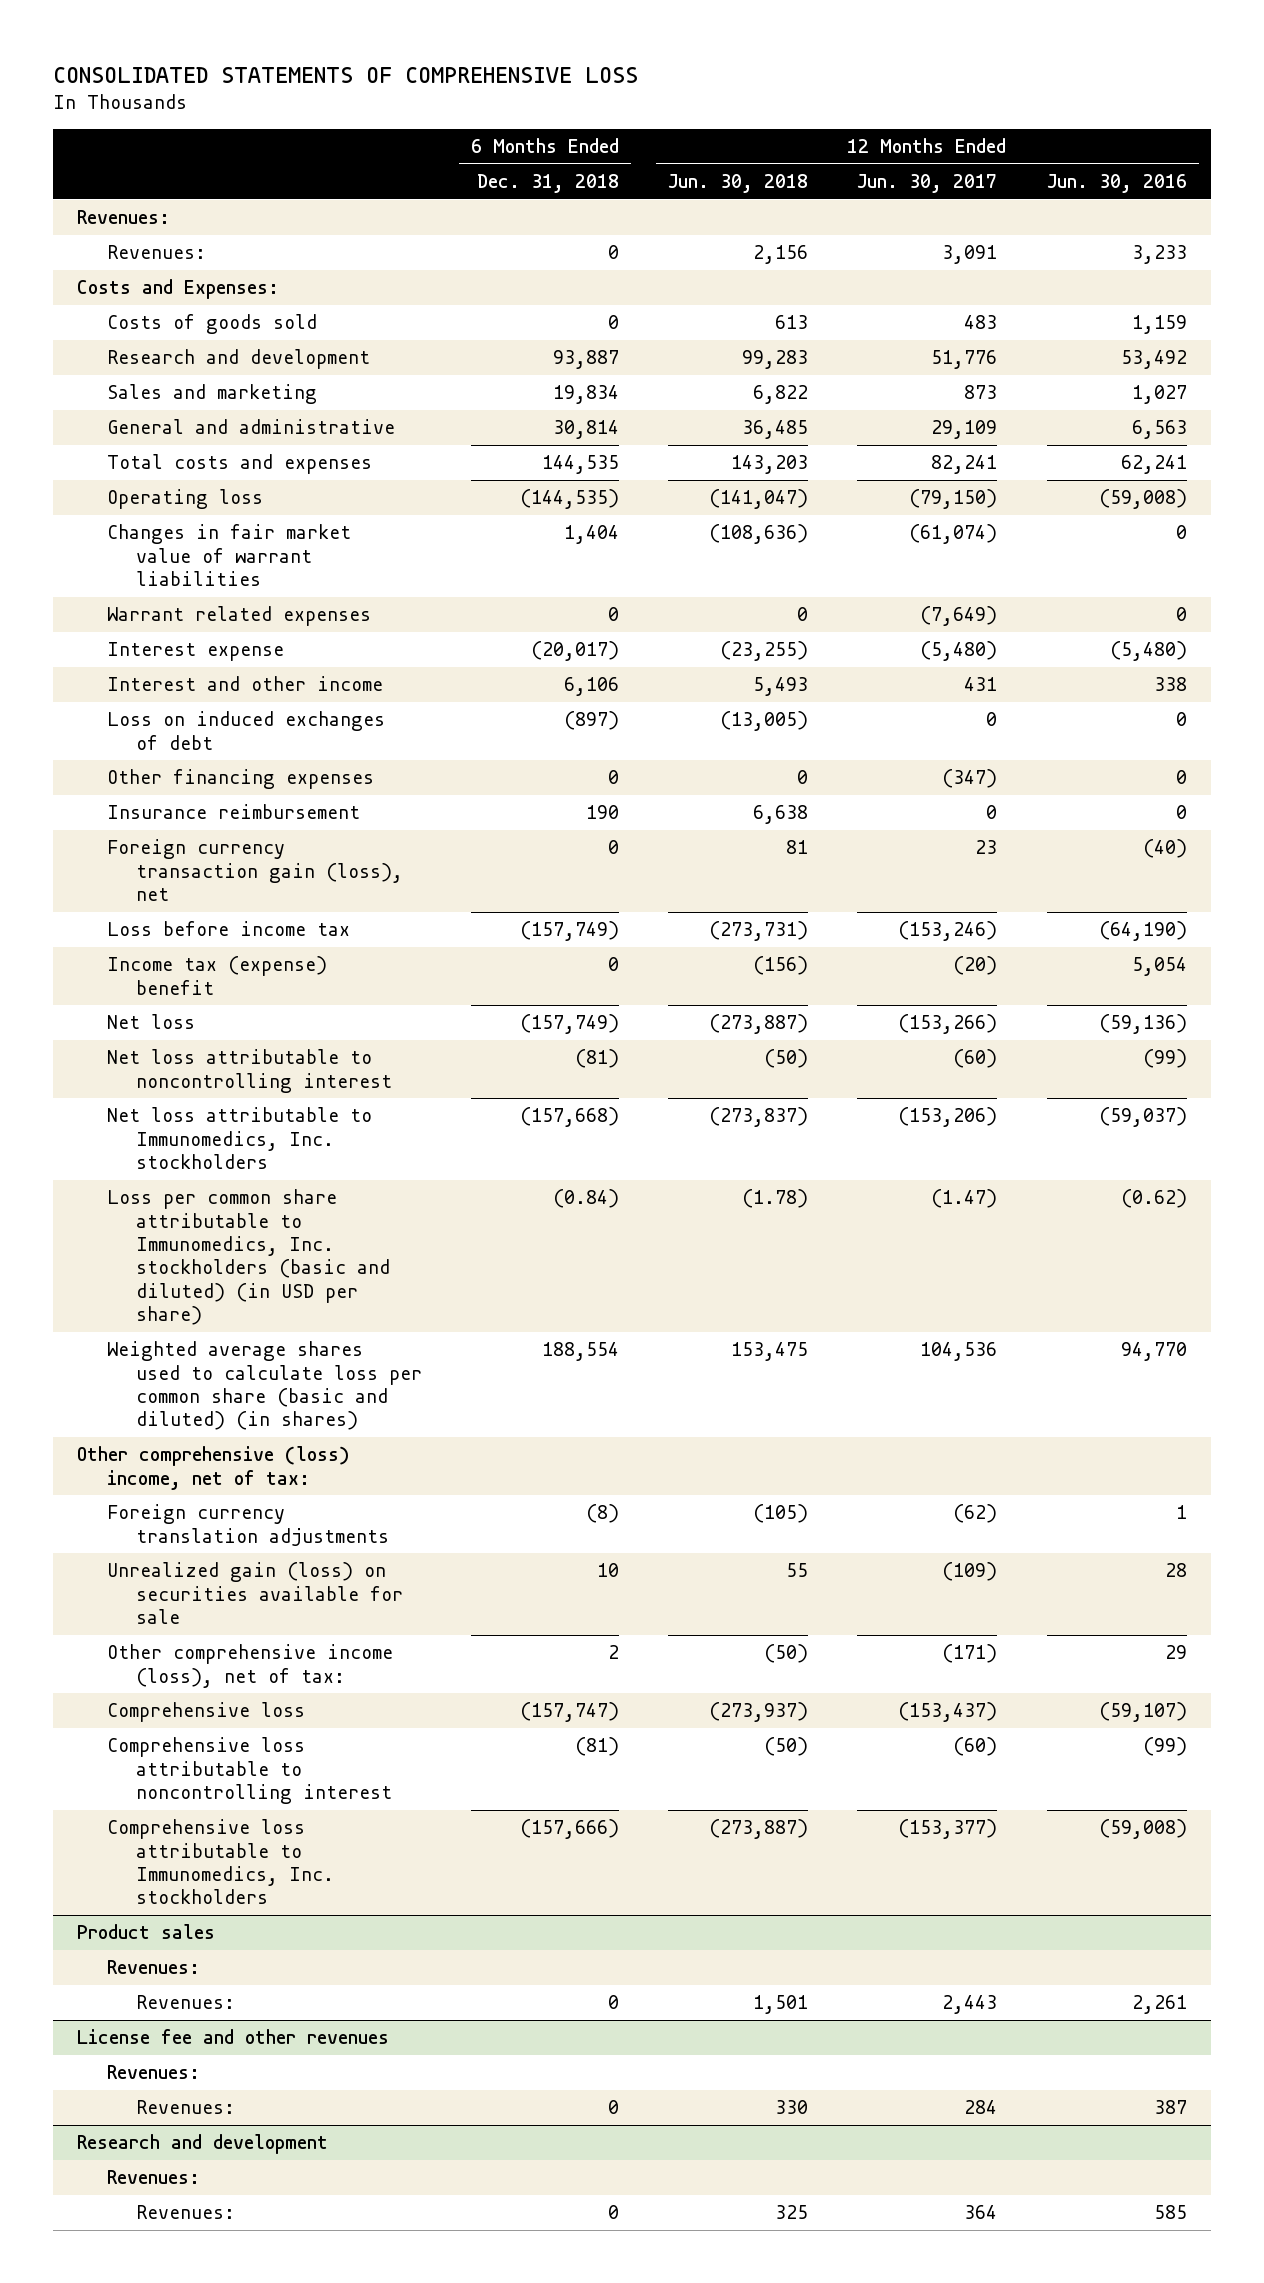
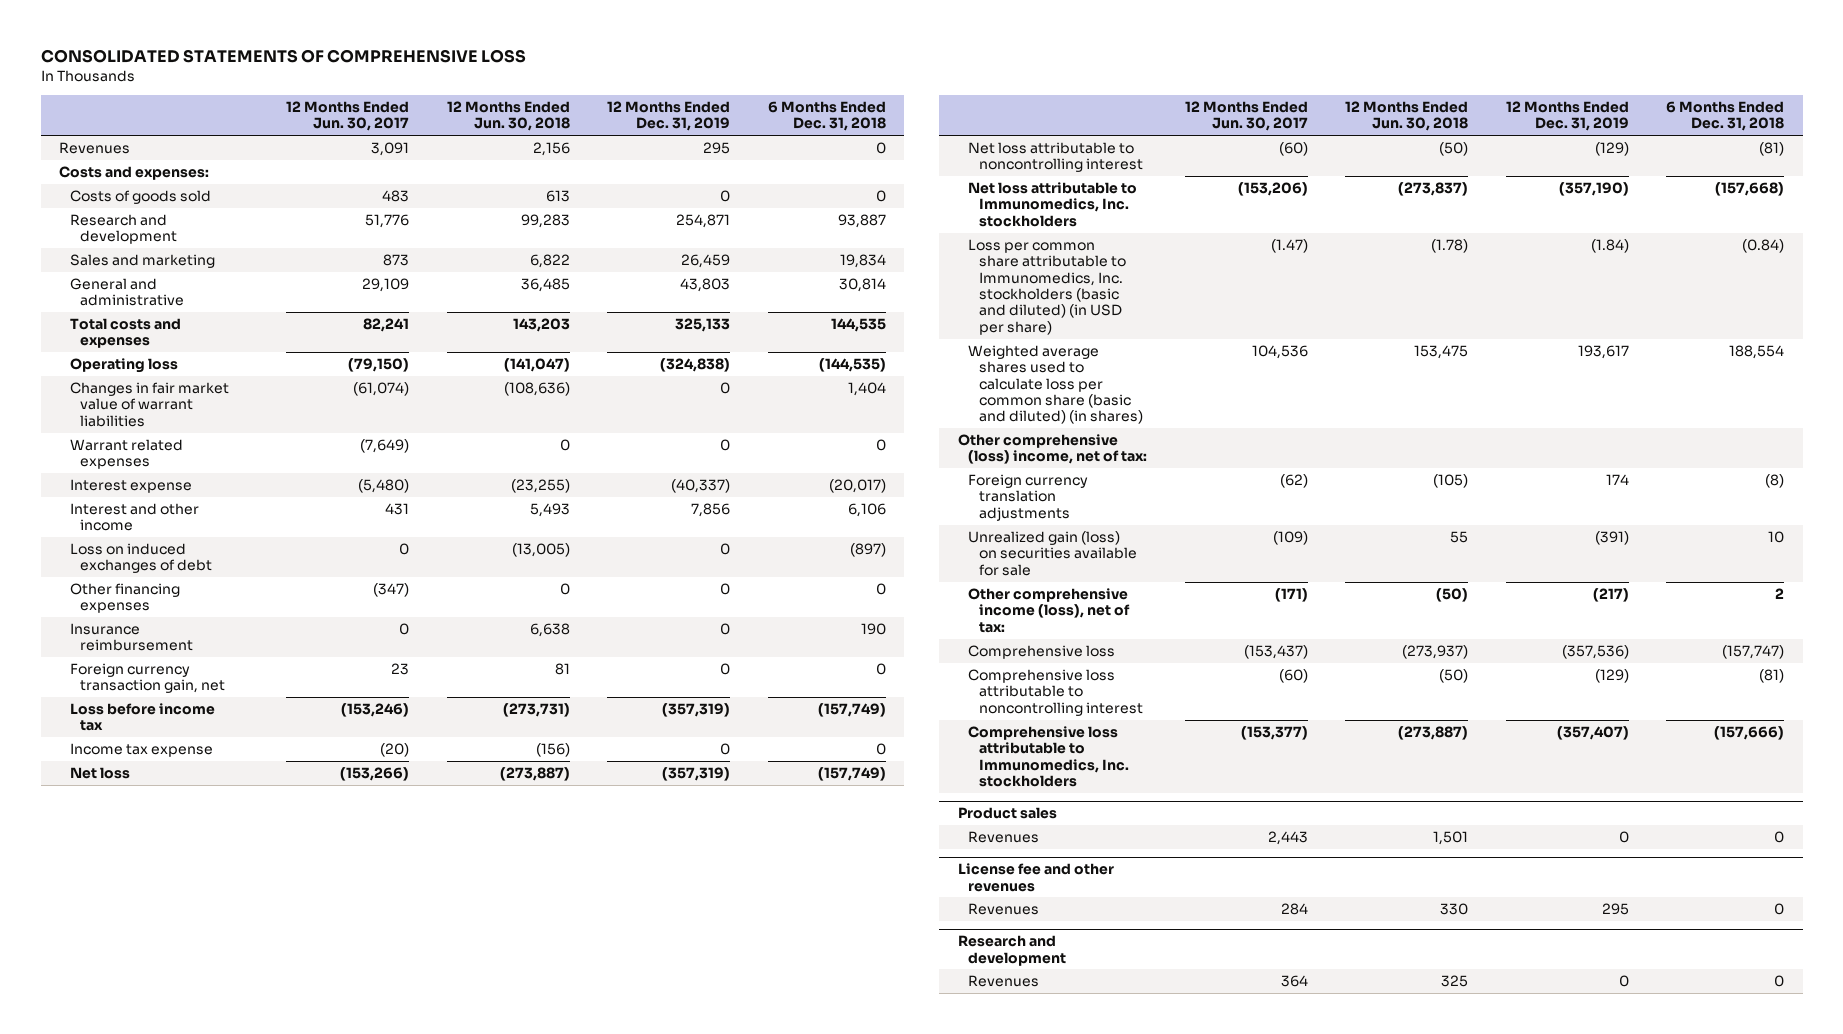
[1046,174,1187,194] Jun. 30, 2016 -> none
none -> [607,100,731,132] 12 Months Ended Dec. 31, 2019
[77,210,171,225] Revenues: -> none
[106,245,206,260] Revenues: -> [59,141,131,154] Revenues
[77,279,280,300] Costs and Expenses: -> [59,165,210,180] Costs and expenses:
[106,839,403,901] Foreign currency transaction gain (loss), net -> [69,662,226,694] Foreign currency transaction gain, net
[106,956,327,995] Income tax (expense) benefit -> [69,742,213,757] Income tax expense
[106,1960,200,1975] Revenues: -> none
[135,1995,235,2010] Revenues: -> [968,830,1040,843] Revenues
[106,2065,200,2080] Revenues: -> none
[135,2100,235,2115] Revenues: -> [968,902,1040,915] Revenues
[106,2170,200,2185] Revenues: -> none
[135,2205,235,2220] Revenues: -> [968,974,1040,987] Revenues

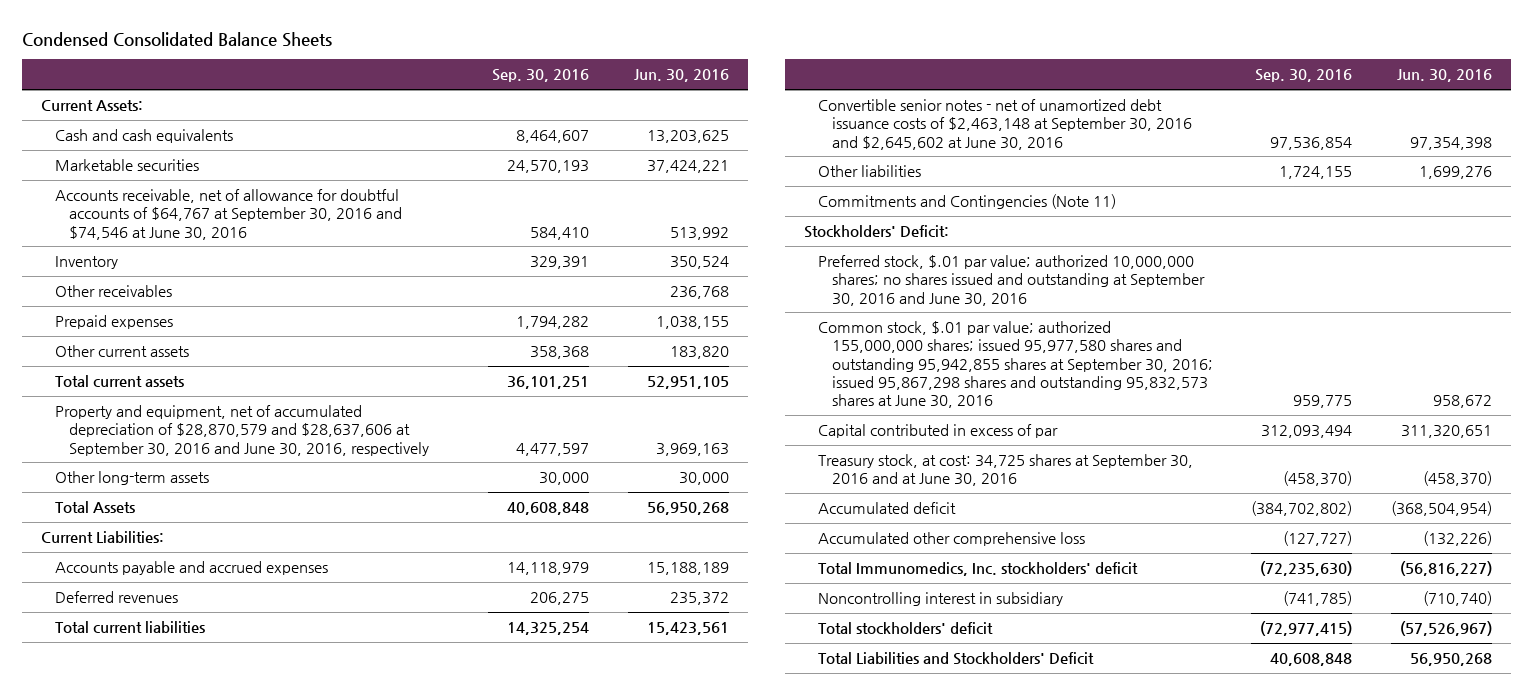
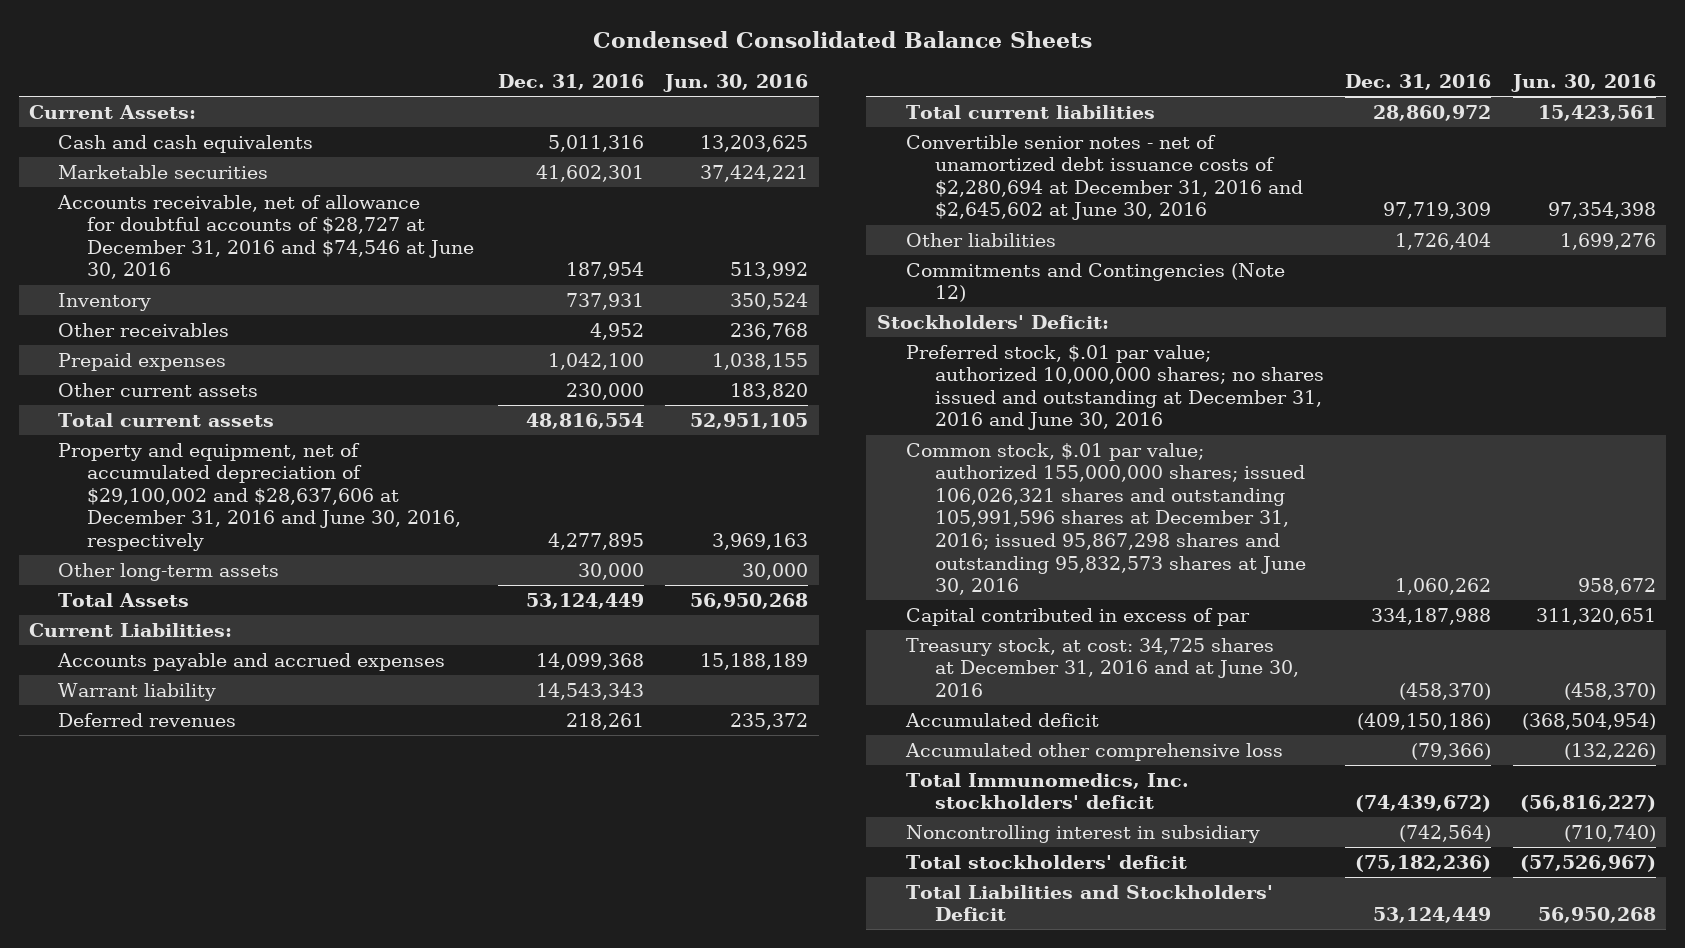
[492,69,590,83] Sep. 30, 2016 -> none
none -> [497,74,644,91] Dec. 31, 2016
[55,188,402,240] Accounts receivable, net of allowance for doubtful accounts of $64,767 at September 30, 2016 and $74,546 at June 30, 2016 -> [57,194,475,280] Accounts receivable, net of allowance for doubtful accounts of $28,727 at December 31, 2016 and $74,546 at June 30, 2016
[55,404,429,456] Property and equipment, net of accumulated depreciation of $28,870,579 and $28,637,606 at September 30, 2016 and June 30, 2016, respectively -> [58,442,462,552] Property and equipment, net of accumulated depreciation of $29,100,002 and $28,637,606 at December 31, 2016 and June 30, 2016, respectively
none -> [58,682,217,701] Warrant liability
[818,98,1192,150] Convertible senior notes - net of unamortized debt issuance costs of $2,463,148 at September 30, 2016 and $2,645,602 at June 30, 2016 -> [905,134,1303,221] Convertible senior notes - net of unamortized debt issuance costs of $2,280,694 at December 31, 2016 and $2,645,602 at June 30, 2016
[818,193,1117,209] Commitments and Contingencies (Note 11) -> [905,262,1285,303] Commitments and Contingencies (Note 12)
[818,254,1205,306] Preferred stock, $.01 par value; authorized 10,000,000 shares; no shares issued and outstanding at September 30, 2016 and June 30, 2016 -> [905,344,1324,431] Preferred stock, $.01 par value; authorized 10,000,000 shares; no shares issued and outstanding at December 31, 2016 and June 30, 2016
[818,320,1213,409] Common stock, $.01 par value; authorized 155,000,000 shares; issued 95,977,580 shares and outstanding 95,942,855 shares at September 30, 2016; issued 95,867,298 shares and outstanding 95,832,573 shares at June 30, 2016 -> [905,442,1306,596] Common stock, $.01 par value; authorized 155,000,000 shares; issued 106,026,321 shares and outstanding 105,991,596 shares at December 31, 2016; issued 95,867,298 shares and outstanding 95,832,573 shares at June 30, 2016
[818,453,1194,487] Treasury stock, at cost: 34,725 shares at September 30, 2016 and at June 30, 2016 -> [905,637,1299,697] Treasury stock, at cost: 34,725 shares at December 31, 2016 and at June 30, 2016

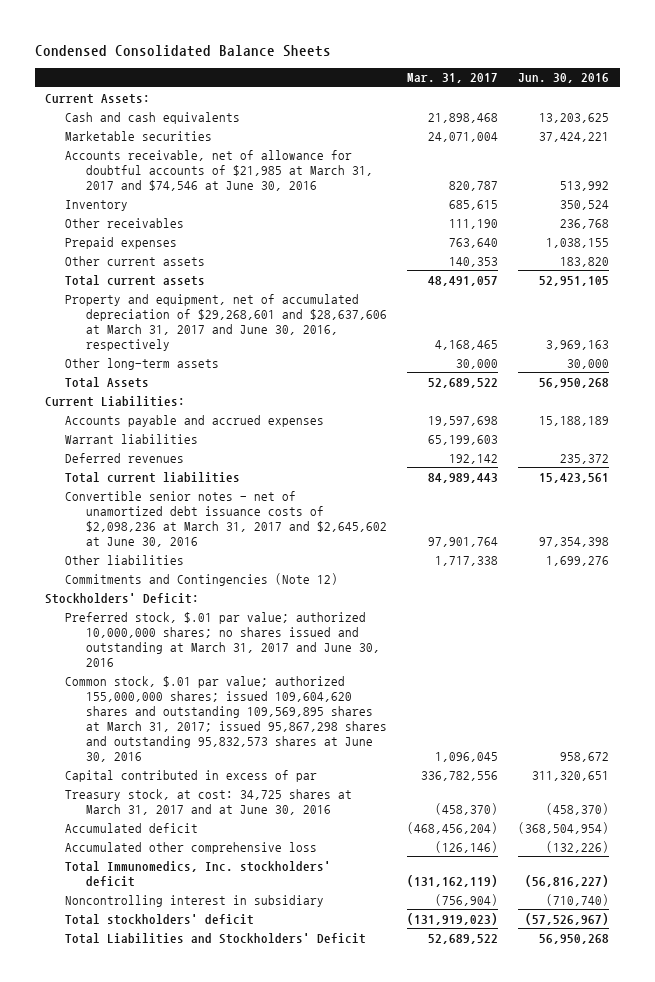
[497,74,644,91] Dec. 31, 2016 -> none
none -> [407,73,499,84] Mar. 31, 2017
[57,194,475,280] Accounts receivable, net of allowance for doubtful accounts of $28,727 at December 31, 2016 and $74,546 at June 30, 2016 -> [65,149,373,191] Accounts receivable, net of allowance for doubtful accounts of $21,985 at March 31, 2017 and $74,546 at June 30, 2016
[58,442,462,552] Property and equipment, net of accumulated depreciation of $29,100,002 and $28,637,606 at December 31, 2016 and June 30, 2016, respectively -> [65,293,387,351] Property and equipment, net of accumulated depreciation of $29,268,601 and $28,637,606 at March 31, 2017 and June 30, 2016, respectively
[58,682,217,701] Warrant liability -> [65,433,199,444] Warrant liabilities
[905,134,1303,221] Convertible senior notes - net of unamortized debt issuance costs of $2,280,694 at December 31, 2016 and $2,645,602 at June 30, 2016 -> [65,490,387,547] Convertible senior notes - net of unamortized debt issuance costs of $2,098,236 at March 31, 2017 and $2,645,602 at June 30, 2016
[905,344,1324,431] Preferred stock, $.01 par value; authorized 10,000,000 shares; no shares issued and outstanding at December 31, 2016 and June 30, 2016 -> [65,611,380,667] Preferred stock, $.01 par value; authorized 10,000,000 shares; no shares issued and outstanding at March 31, 2017 and June 30, 2016
[905,442,1306,596] Common stock, $.01 par value; authorized 155,000,000 shares; issued 106,026,321 shares and outstanding 105,991,596 shares at December 31, 2016; issued 95,867,298 shares and outstanding 95,832,573 shares at June 30, 2016 -> [65,675,387,762] Common stock, $.01 par value; authorized 155,000,000 shares; issued 109,604,620 shares and outstanding 109,569,895 shares at March 31, 2017; issued 95,867,298 shares and outstanding 95,832,573 shares at June 30, 2016
[905,637,1299,697] Treasury stock, at cost: 34,725 shares at December 31, 2016 and at June 30, 2016 -> [65,788,353,815] Treasury stock, at cost: 34,725 shares at March 31, 2017 and at June 30, 2016

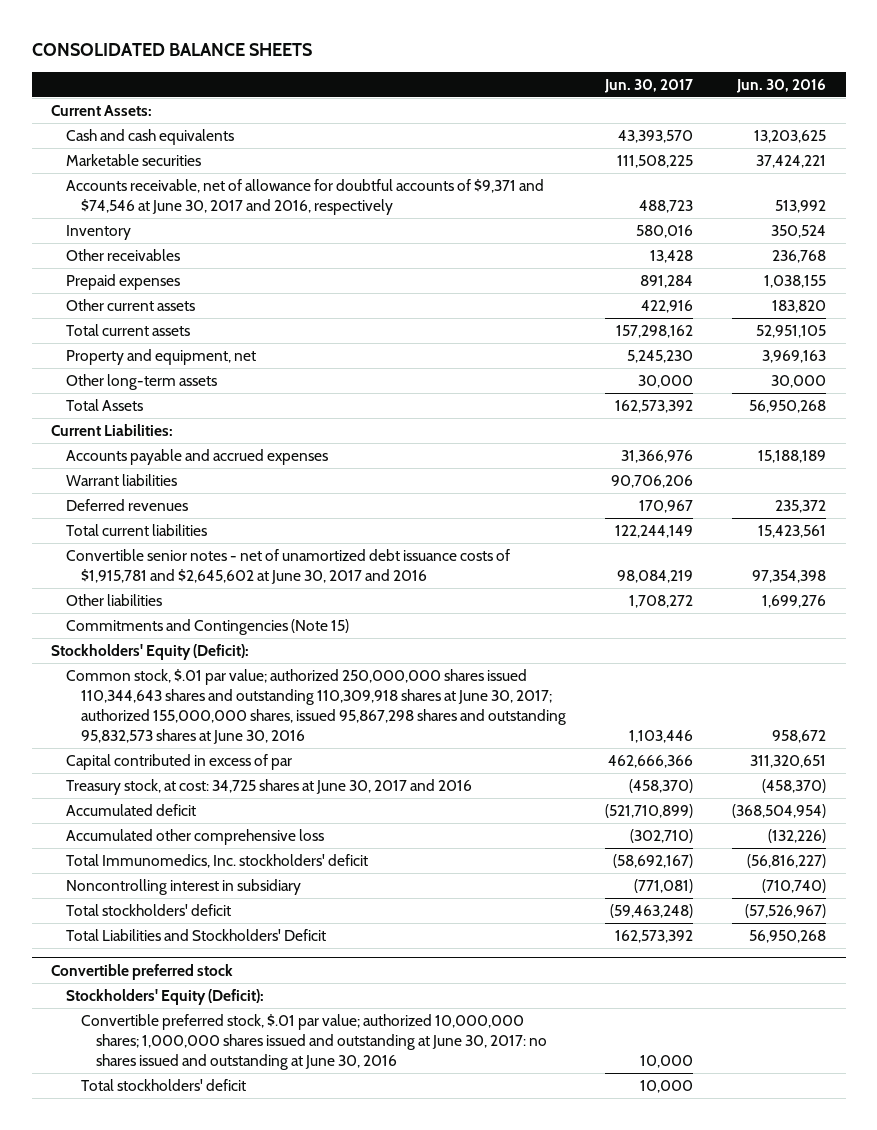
[35,44,332,57] Condensed Consolidated Balance Sheets -> [31,42,312,56] CONSOLIDATED BALANCE SHEETS
[407,73,499,84] Mar. 31, 2017 -> none
none -> [604,78,694,93] Jun. 30, 2017
[65,149,373,191] Accounts receivable, net of allowance for doubtful accounts of $21,985 at March 31, 2017 and $74,546 at June 30, 2016 -> [66,179,545,215] Accounts receivable, net of allowance for doubtful accounts of $9,371 and $74,546 at June 30, 2017 and 2016, respectively
[65,293,387,351] Property and equipment, net of accumulated depreciation of $29,268,601 and $28,637,606 at March 31, 2017 and June 30, 2016, respectively -> [66,349,257,366] Property and equipment, net
[65,490,387,547] Convertible senior notes - net of unamortized debt issuance costs of $2,098,236 at March 31, 2017 and $2,645,602 at June 30, 2016 -> [66,549,511,584] Convertible senior notes - net of unamortized debt issuance costs of $1,915,781 and $2,645,602 at June 30, 2017 and 2016
[65,611,380,667] Preferred stock, $.01 par value; authorized 10,000,000 shares; no shares issued and outstanding at March 31, 2017 and June 30, 2016 -> none
[65,572,339,586] Commitments and Contingencies (Note 12) -> [66,619,350,636] Commitments and Contingencies (Note 15)
[45,592,200,604] Stockholders' Deficit: -> [51,644,250,661] Stockholders' Equity (Deficit):
[65,675,387,762] Common stock, $.01 par value; authorized 155,000,000 shares; issued 109,604,620 shares and outstanding 109,569,895 shares at March 31, 2017; issued 95,867,298 shares and outstanding 95,832,573 shares at June 30, 2016 -> [66,669,567,744] Common stock, $.01 par value; authorized 250,000,000 shares issued 110,344,643 shares and outstanding 110,309,918 shares at June 30, 2017; authorized 155,000,000 shares, issued 95,867,298 shares and outstanding 95,832,573 shares at June 30, 2016
[65,788,353,815] Treasury stock, at cost: 34,725 shares at March 31, 2017 and at June 30, 2016 -> [66,779,473,796] Treasury stock, at cost: 34,725 shares at June 30, 2017 and 2016
none -> [51,963,234,980] Convertible preferred stock
none -> [66,989,265,1006] Stockholders' Equity (Deficit):
none -> [81,1014,548,1070] Convertible preferred stock, $.01 par value; authorized 10,000,000 shares; 1,000,000 shares issued and outstanding at June 30, 2017: no shares issued and outstanding at June 30, 2016
none -> [81,1079,247,1092] Total stockholders' deficit

